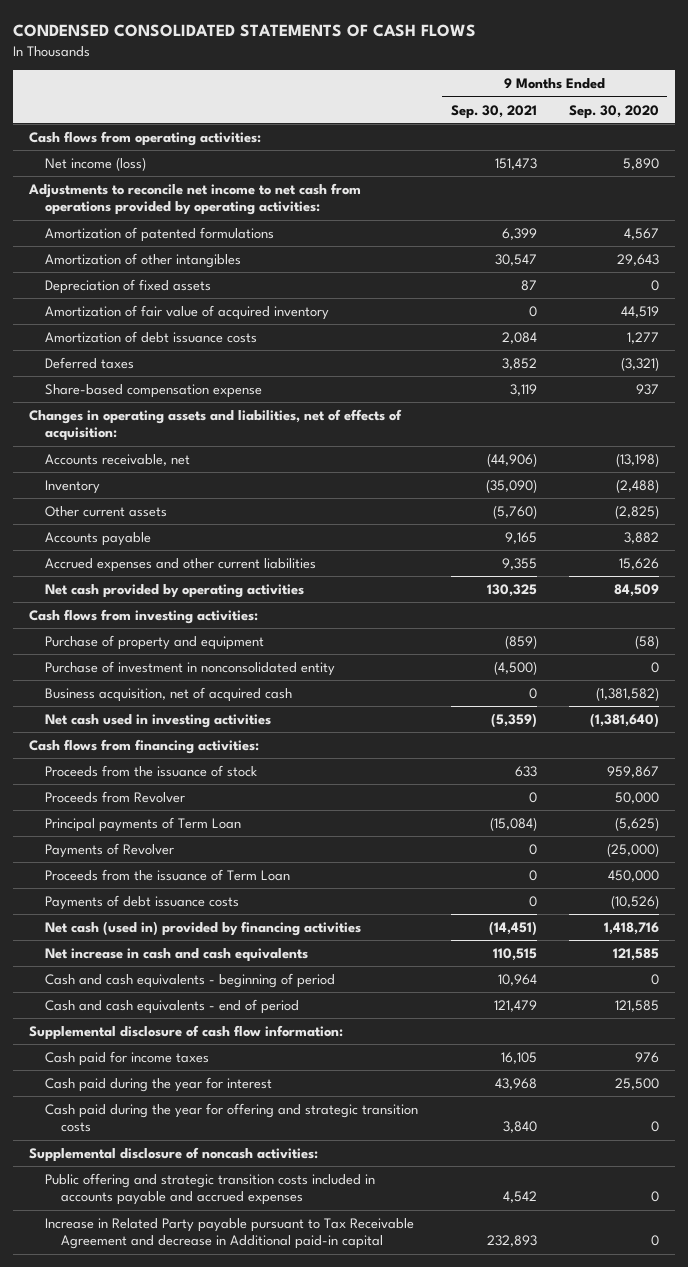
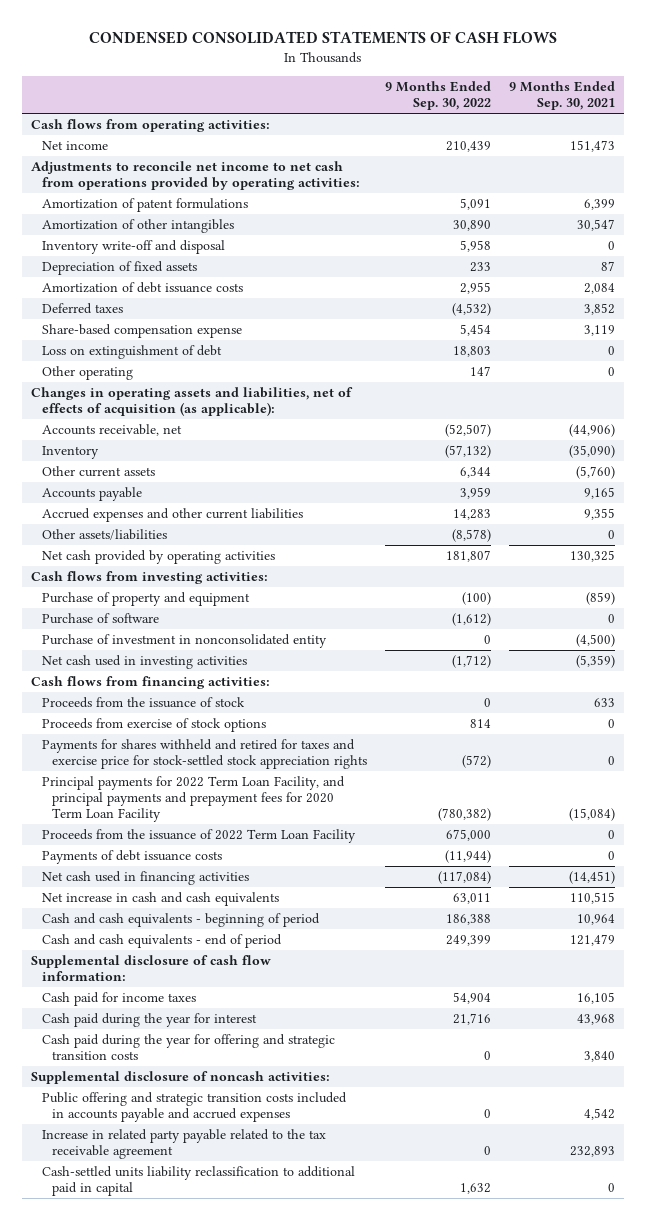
[569,104,660,119] Sep. 30, 2020 -> none
none -> [385,81,492,111] 9 Months Ended Sep. 30, 2022
[44,156,146,171] Net income (loss) -> [41,141,108,151] Net income
[44,226,274,242] Amortization of patented formulations -> [41,198,248,213] Amortization of patent formulations
none -> [41,240,225,255] Inventory write-off and disposal
[44,304,329,320] Amortization of fair value of acquired inventory -> none
none -> [41,345,222,360] Loss on extinguishment of debt
none -> [41,366,133,381] Other operating
[29,408,403,442] Changes in operating assets and liabilities, net of effects of acquisition: -> [30,387,353,417] Changes in operating assets and liabilities, net of effects of acquisition (as applicable):
none -> [41,529,167,541] Other assets/liabilities
none -> [41,613,159,625] Purchase of software
[44,686,292,702] Business acquisition, net of acquired cash -> none
[44,790,185,803] Proceeds from Revolver -> none
[44,842,174,858] Payments of Revolver -> none
none -> [41,718,266,733] Proceeds from exercise of stock options
none -> [41,739,368,770] Payments for shares withheld and retired for taxes and exercise price for stock-settled stock appreciation rights
[44,816,241,832] Principal payments of Term Loan -> [41,776,345,823] Principal payments for 2022 Term Loan Facility, and principal payments and prepayment fees for 2020 Term Loan Facility
[44,868,290,881] Proceeds from the issuance of Term Loan -> [41,829,356,844] Proceeds from the issuance of 2022 Term Loan Facility
[44,920,361,936] Net cash (used in) provided by financing activities -> [41,871,249,886] Net cash used in financing activities
[44,1217,414,1250] Increase in Related Party payable pursuant to Tax Receivable Agreement and decrease in Additional paid-in capital -> [41,1129,326,1160] Increase in related party payable related to the tax receivable agreement
none -> [41,1166,355,1197] Cash-settled units liability reclassification to additional paid in capital

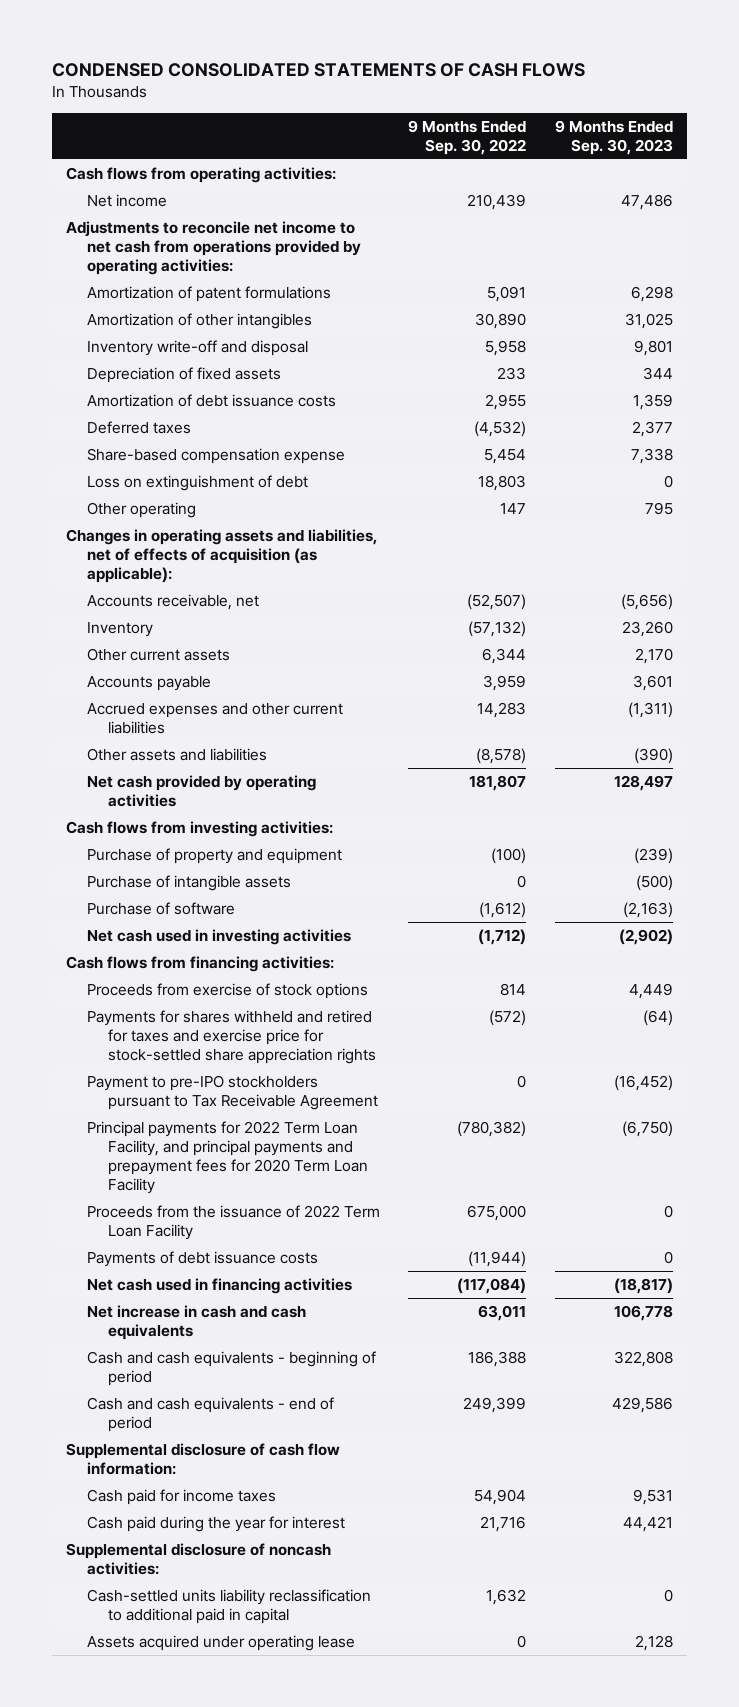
[509,81,616,111] 9 Months Ended Sep. 30, 2021 -> none
none -> [554,120,673,156] 9 Months Ended Sep. 30, 2023
[41,529,167,541] Other assets/liabilities -> [86,747,267,761] Other assets and liabilities
none -> [86,874,291,891] Purchase of intangible assets
[41,634,327,649] Purchase of investment in nonconsolidated entity -> none
[41,697,245,709] Proceeds from the issuance of stock -> none
[41,739,368,770] Payments for shares withheld and retired for taxes and exercise price for stock-settled stock appreciation rights -> [86,1009,376,1065] Payments for shares withheld and retired for taxes and exercise price for stock-settled share appreciation rights
none -> [86,1074,378,1111] Payment to pre-IPO stockholders pursuant to Tax Receivable Agreement
[41,1034,335,1061] Cash paid during the year for offering and strategic transition costs -> none
[41,1092,347,1123] Public offering and strategic transition costs included in accounts payable and accrued expenses -> none
[41,1129,326,1160] Increase in related party payable related to the tax receivable agreement -> none
none -> [86,1634,355,1651] Assets acquired under operating lease

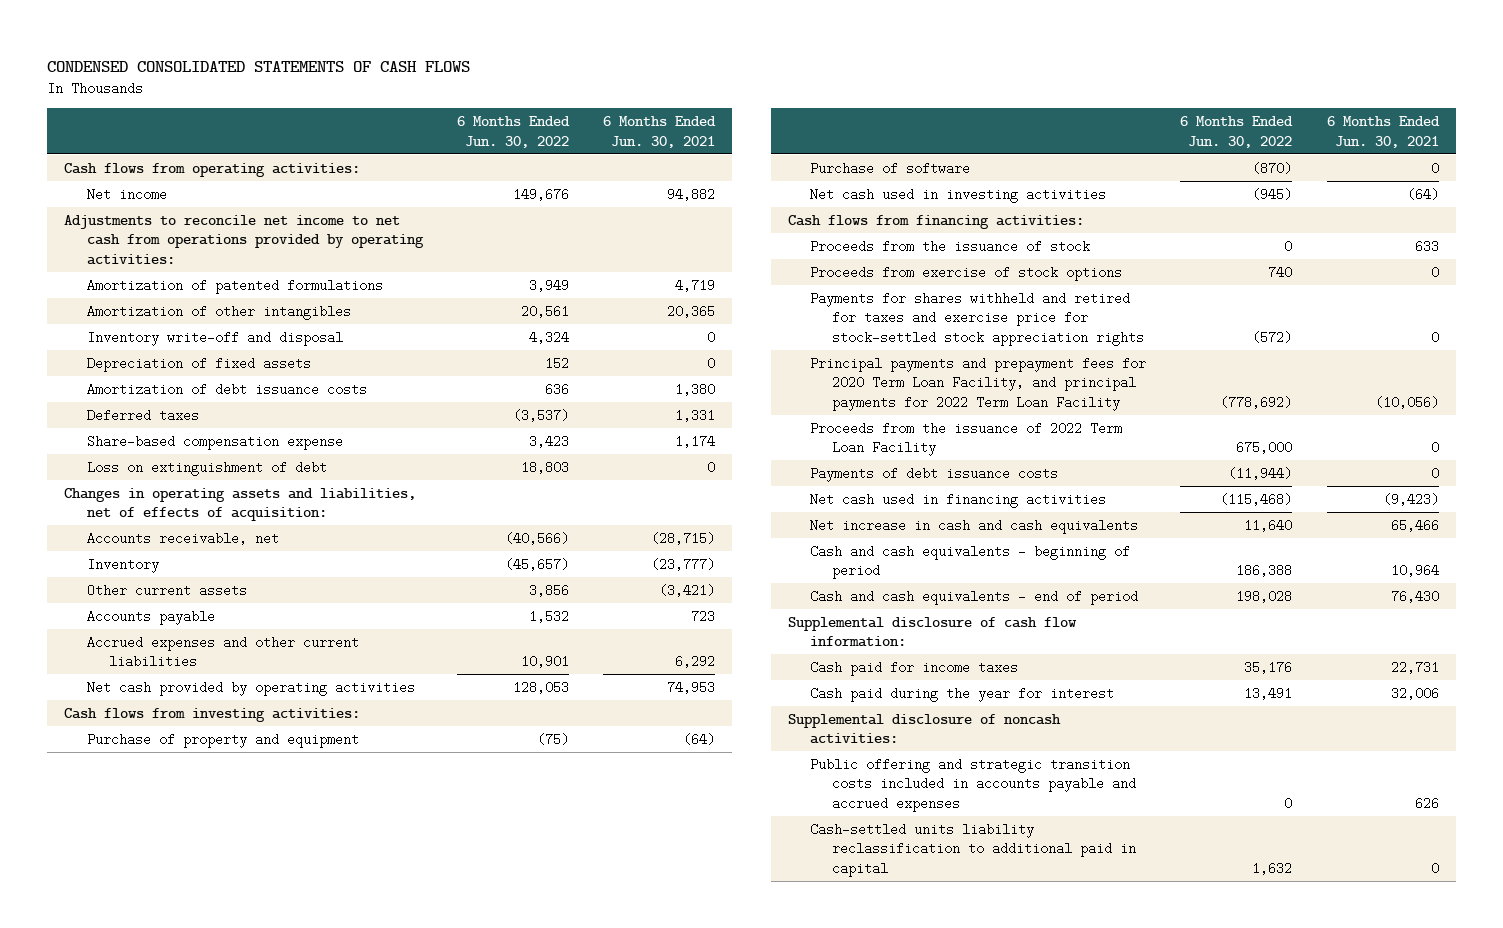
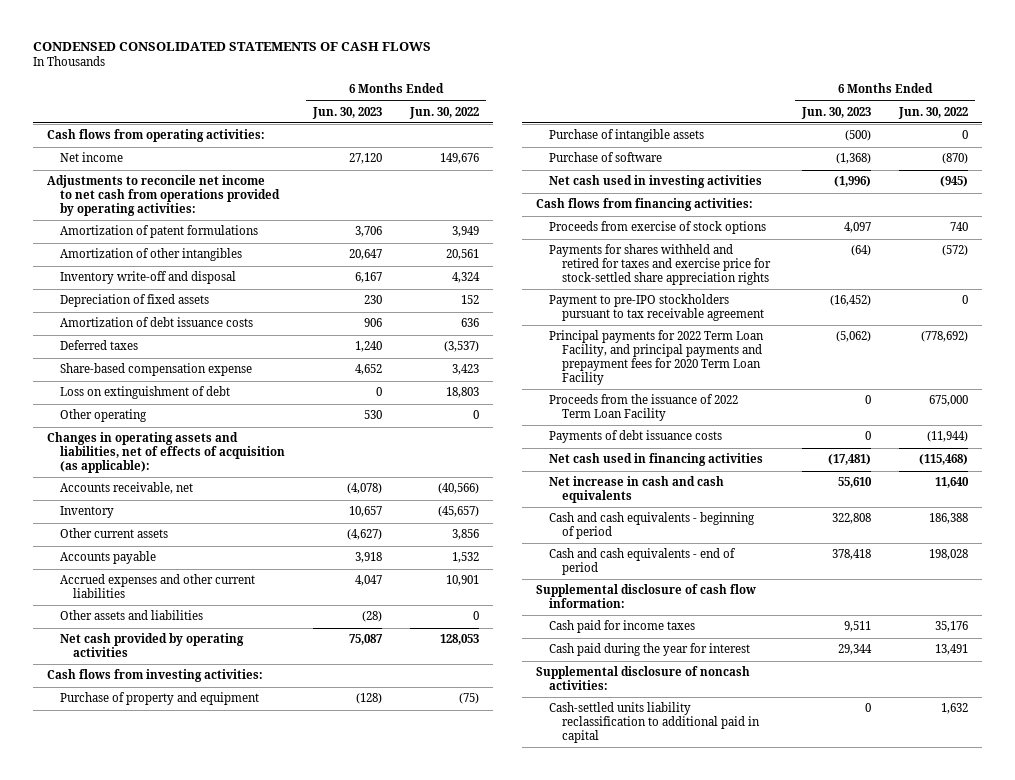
[602,115,716,148] 6 Months Ended Jun. 30, 2021 -> none
none -> [312,106,383,119] Jun. 30, 2023
[86,278,383,294] Amortization of patented formulations -> [59,225,258,239] Amortization of patent formulations
none -> [59,409,147,423] Other operating
[64,487,417,522] Changes in operating assets and liabilities, net of effects of acquisition: -> [47,432,285,474] Changes in operating assets and liabilities, net of effects of acquisition (as applicable):
none -> [59,610,203,621] Other assets and liabilities
none -> [548,129,704,143] Purchase of intangible assets
[810,239,1091,253] Proceeds from the issuance of stock -> none
[810,291,1145,347] Payments for shares withheld and retired for taxes and exercise price for stock-settled stock appreciation rights -> [548,244,771,286] Payments for shares withheld and retired for taxes and exercise price for stock-settled share appreciation rights
none -> [548,294,764,322] Payment to pre-IPO stockholders pursuant to tax receivable agreement
[810,356,1147,412] Principal payments and prepayment fees for 2020 Term Loan Facility, and principal payments for 2022 Term Loan Facility -> [548,330,764,385] Principal payments for 2022 Term Loan Facility, and principal payments and prepayment fees for 2020 Term Loan Facility
[810,757,1137,813] Public offering and strategic transition costs included in accounts payable and accrued expenses -> none

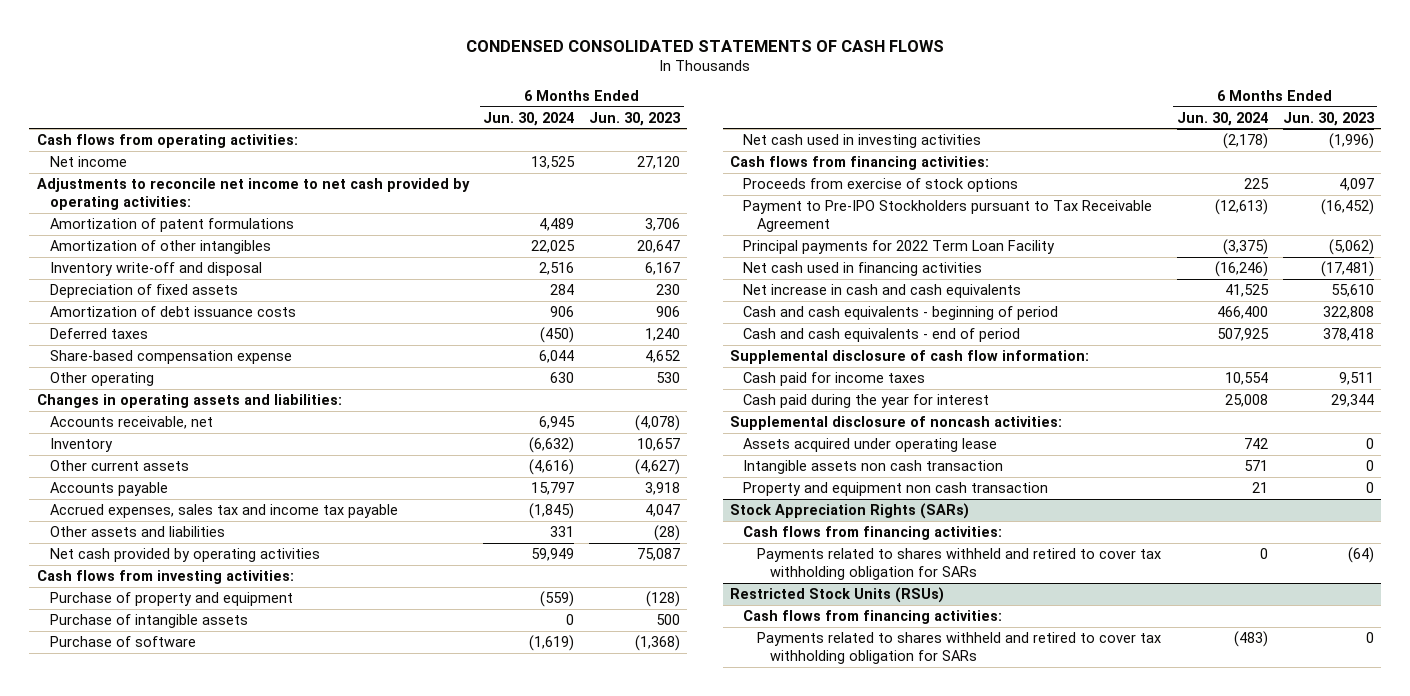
[409,106,480,119] Jun. 30, 2022 -> none
none -> [483,111,575,126] Jun. 30, 2024
[47,175,280,217] Adjustments to reconcile net income to net cash from operations provided by operating activities: -> [36,177,470,210] Adjustments to reconcile net income to net cash provided by operating activities:
[59,386,230,400] Loss on extinguishment of debt -> none
[47,432,285,474] Changes in operating assets and liabilities, net of effects of acquisition (as applicable): -> [36,393,342,408] Changes in operating assets and liabilities:
[59,574,255,599] Accrued expenses and other current liabilities -> [49,503,398,518] Accrued expenses, sales tax and income tax payable
[845,130,872,142] (500) -> [656,613,681,625] 500
[548,244,771,286] Payments for shares withheld and retired for taxes and exercise price for stock-settled share appreciation rights -> none
[548,394,738,422] Proceeds from the issuance of 2022 Term Loan Facility -> none
[548,430,722,444] Payments of debt issuance costs -> none
[548,294,764,322] Payment to pre-IPO stockholders pursuant to tax receivable agreement -> [743,199,1153,232] Payment to Pre-IPO Stockholders pursuant to Tax Receivable Agreement
[548,330,764,385] Principal payments for 2022 Term Loan Facility, and principal payments and prepayment fees for 2020 Term Loan Facility -> [743,239,1056,254] Principal payments for 2022 Term Loan Facility
[548,702,760,744] Cash-settled units liability reclassification to additional paid in capital -> none
none -> [743,437,998,452] Assets acquired under operating lease
none -> [743,459,1004,474] Intangible assets non cash transaction
none -> [743,481,1049,496] Property and equipment non cash transaction
none -> [730,502,970,519] Stock Appreciation Rights (SARs)
none -> [743,525,1003,540] Cash flows from financing activities:
none -> [756,547,1161,580] Payments related to shares withheld and retired to cover tax withholding obligation for SARs
none -> [730,586,945,603] Restricted Stock Units (RSUs)
none -> [743,609,1003,624] Cash flows from financing activities:
none -> [756,631,1161,664] Payments related to shares withheld and retired to cover tax withholding obligation for SARs

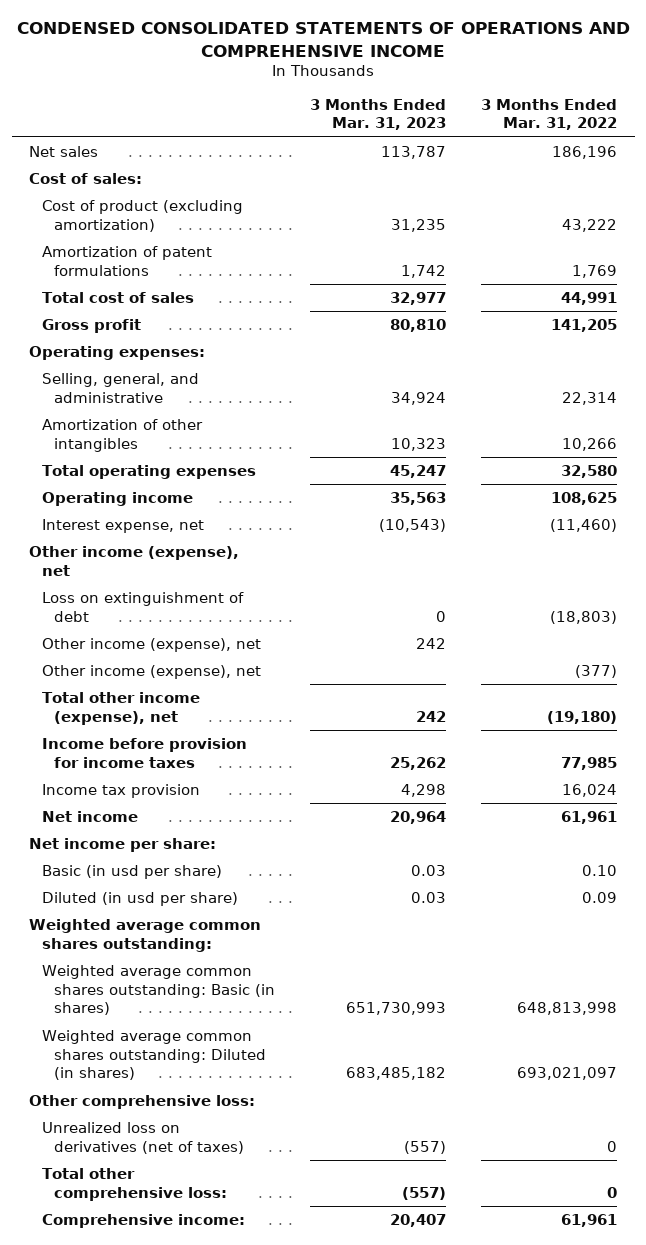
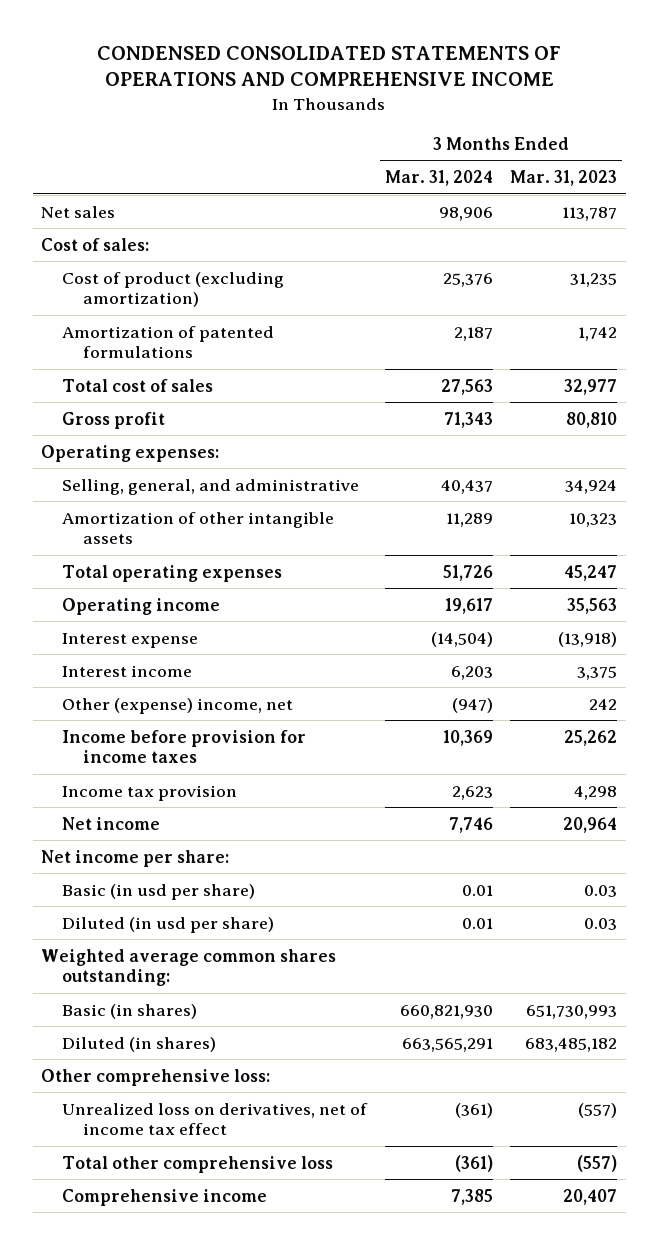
[481,98,618,131] 3 Months Ended Mar. 31, 2022 -> none
none -> [384,170,493,187] Mar. 31, 2024
[41,245,212,276] Amortization of patent formulations -> [62,325,275,359] Amortization of patented formulations
[41,418,203,452] Amortization of other intangibles -> [62,511,335,545] Amortization of other intangible assets
[29,545,240,576] Other income (expense), net -> none
[41,591,244,622] Loss on extinguishment of debt -> none
[41,637,261,652] Other income (expense), net -> none
[41,664,261,679] Other income (expense), net -> none
[41,518,204,533] Interest expense, net -> [62,632,199,648] Interest expense
[379,518,447,532] (10,543) -> [558,631,618,647] (13,918)
none -> [62,664,193,677] Interest income
[41,691,200,725] Total other income (expense), net -> [62,697,294,714] Other (expense) income, net
[41,964,276,1016] Weighted average common shares outstanding: Basic (in shares) -> [62,1003,198,1019] Basic (in shares)
[41,1029,267,1081] Weighted average common shares outstanding: Diluted (in shares) -> [62,1036,217,1052] Diluted (in shares)
[41,1121,245,1154] Unrealized loss on derivatives (net of taxes) -> [62,1102,369,1136] Unrealized loss on derivatives, net of income tax effect
[41,1167,228,1201] Total other comprehensive loss: -> [62,1155,334,1173] Total other comprehensive loss
[41,1213,245,1228] Comprehensive income: -> [62,1188,268,1206] Comprehensive income

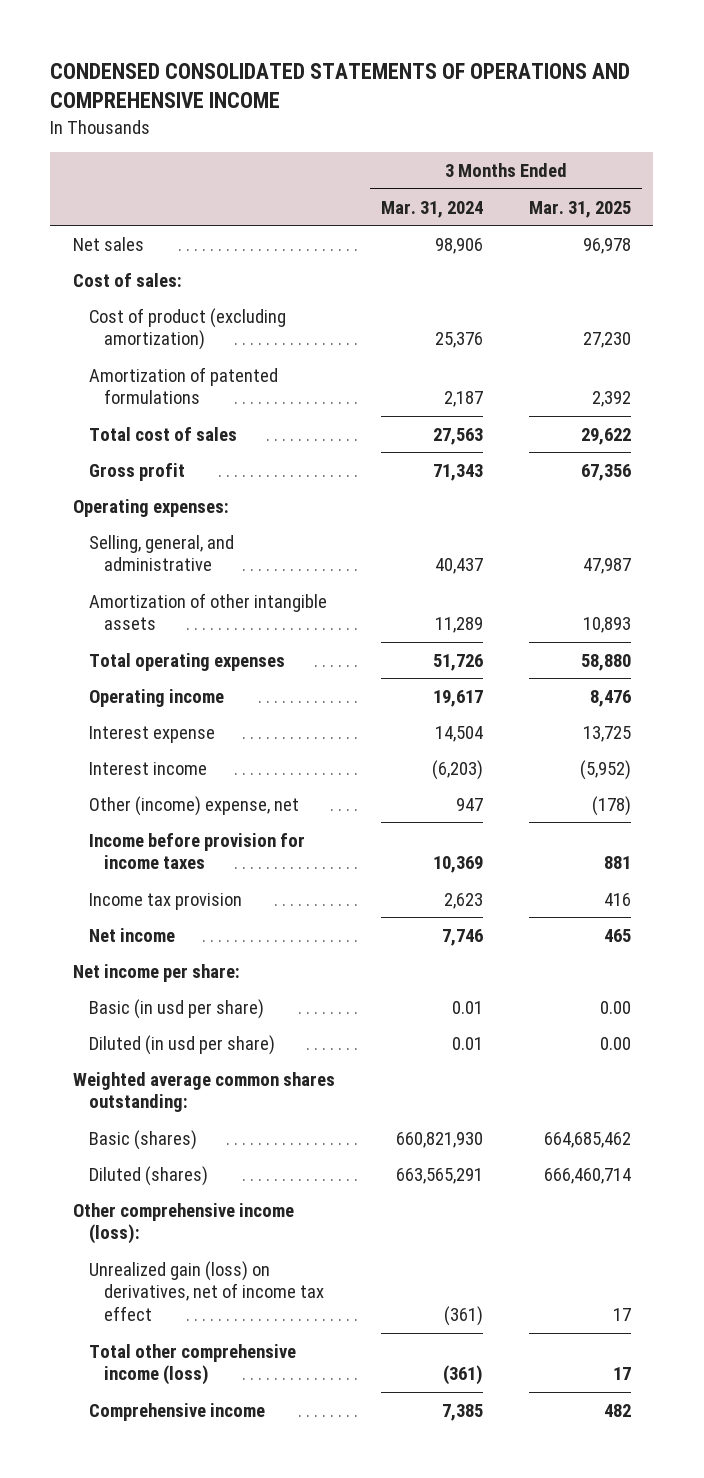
[510,170,618,187] Mar. 31, 2023 -> none
none -> [528,200,631,218] Mar. 31, 2025
[430,631,493,647] (14,504) -> [434,725,483,742] 14,504
[450,665,493,680] 6,203 -> [431,759,483,780] (6,203)
[62,697,294,714] Other (expense) income, net -> [88,795,299,816] Other (income) expense, net
[451,697,493,713] (947) -> [455,797,483,811] 947
[62,1003,198,1019] Basic (in shares) -> [88,1129,197,1150] Basic (shares)
[62,1036,217,1052] Diluted (in shares) -> [88,1165,208,1186] Diluted (shares)
[41,1068,271,1086] Other comprehensive loss: -> [73,1202,295,1245] Other comprehensive income (loss):
[62,1102,369,1136] Unrealized loss on derivatives, net of income tax effect -> [88,1260,324,1322] Unrealized gain (loss) on derivatives, net of income tax effect
[62,1155,334,1173] Total other comprehensive loss -> [88,1343,296,1386] Total other comprehensive income (loss)

